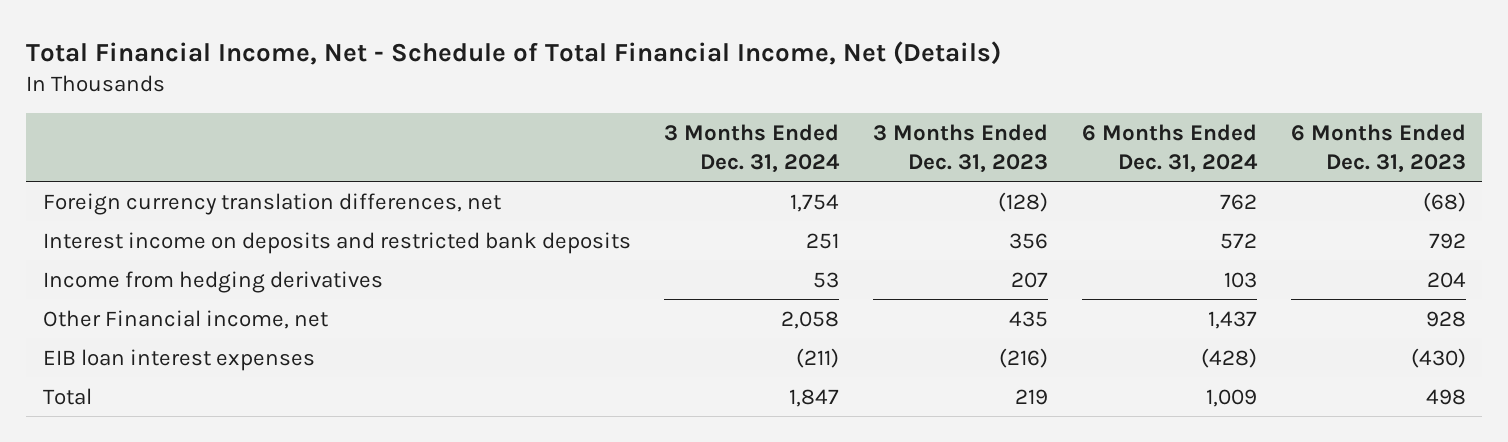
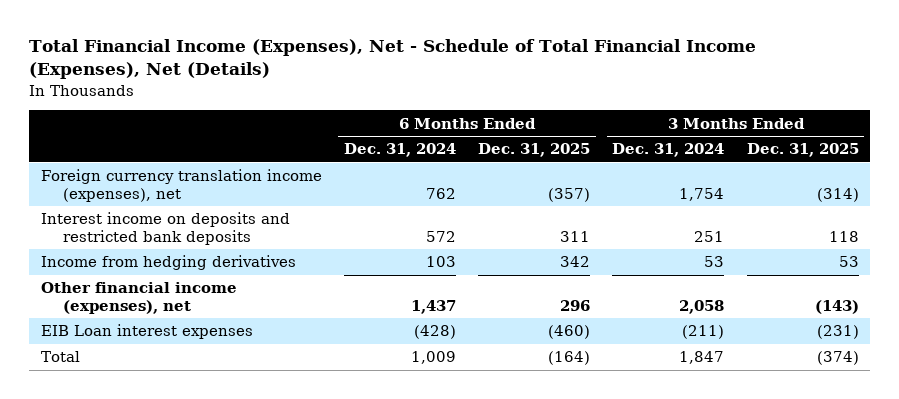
[25,40,1001,65] Total Financial Income, Net - Schedule of Total Financial Income, Net (Details) -> [29,39,757,80] Total Financial Income (Expenses), Net - Schedule of Total Financial Income (Expenses), Net (Details)
[873,124,1049,173] 3 Months Ended Dec. 31, 2023 -> none
[1290,124,1466,173] 6 Months Ended Dec. 31, 2023 -> none
none -> [478,143,591,158] Dec. 31, 2025
none -> [746,143,859,158] Dec. 31, 2025
[42,192,501,215] Foreign currency translation differences, net -> [40,169,322,202] Foreign currency translation income (expenses), net
[42,309,328,329] Other Financial income, net -> [40,282,237,314] Other financial income (expenses), net
[42,348,315,371] EIB loan interest expenses -> [40,324,253,340] EIB Loan interest expenses

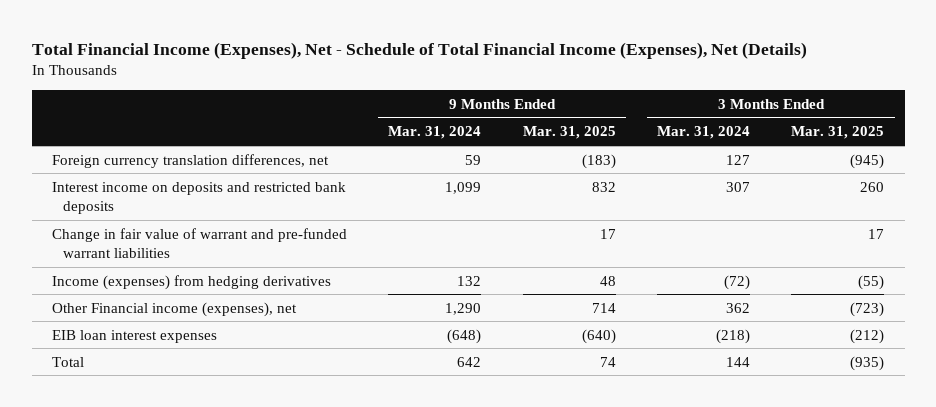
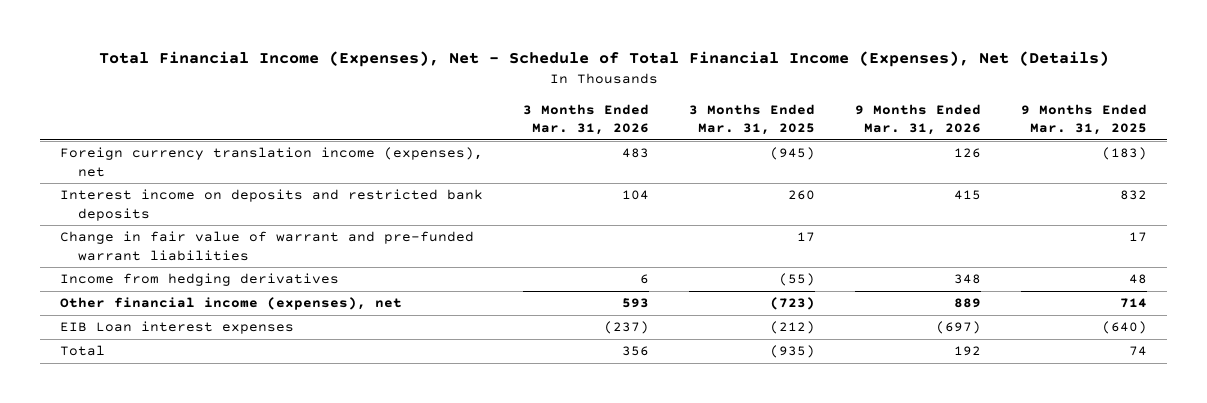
[388,126,482,140] Mar. 31, 2024 -> none
[656,126,750,140] Mar. 31, 2024 -> none
none -> [523,103,650,136] 3 Months Ended Mar. 31, 2026
none -> [855,103,982,136] 9 Months Ended Mar. 31, 2026
[52,153,330,168] Foreign currency translation differences, net -> [60,147,484,177] Foreign currency translation income (expenses), net
[52,274,332,290] Income (expenses) from hedging derivatives -> [60,273,340,287] Income from hedging derivatives
[52,301,298,317] Other Financial income (expenses), net -> [60,297,403,311] Other financial income (expenses), net
[52,329,218,343] EIB loan interest expenses -> [60,321,295,335] EIB Loan interest expenses

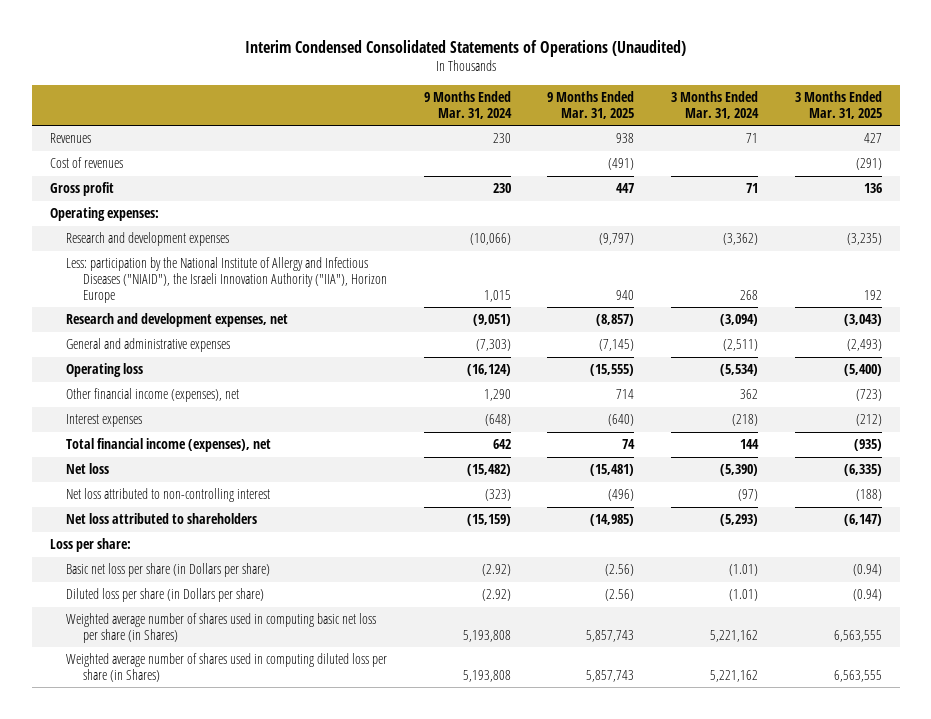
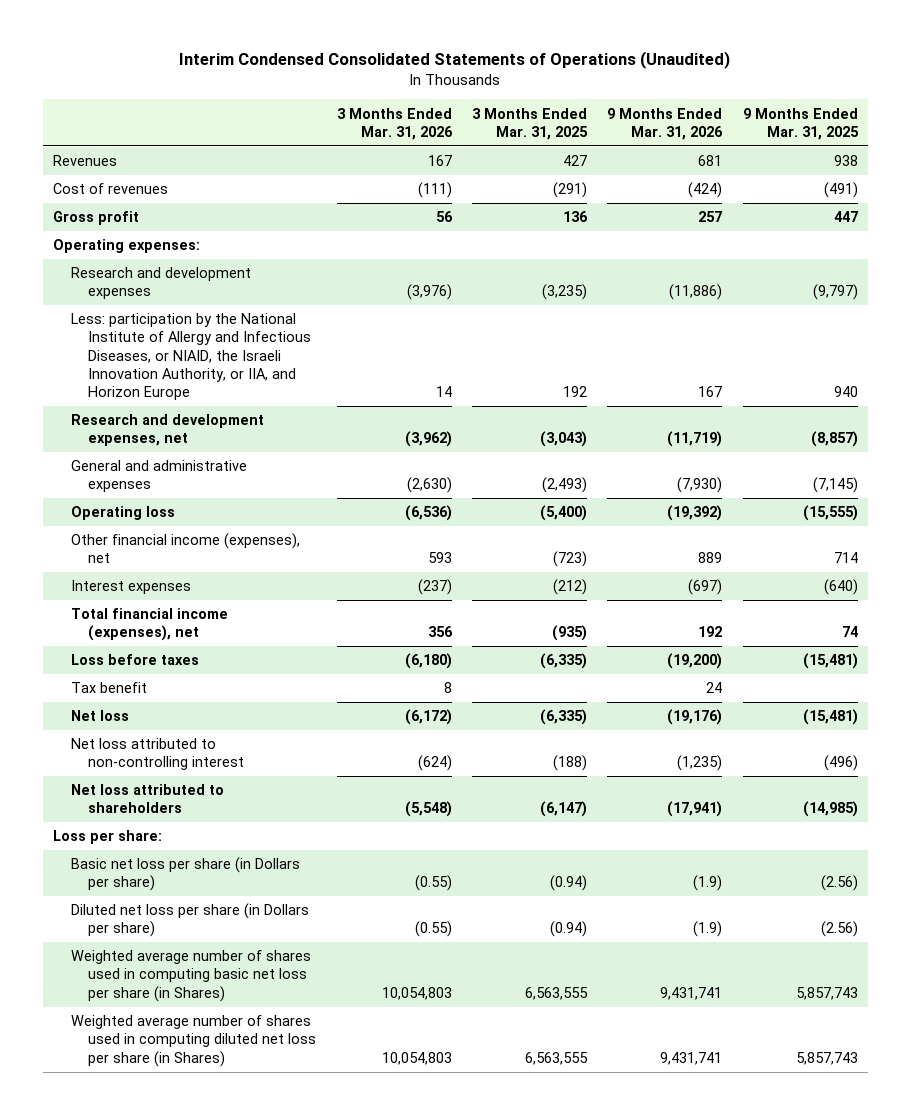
[423,90,512,119] 9 Months Ended Mar. 31, 2024 -> none
[670,90,759,119] 3 Months Ended Mar. 31, 2024 -> none
none -> [336,107,453,140] 3 Months Ended Mar. 31, 2026
none -> [607,107,724,140] 9 Months Ended Mar. 31, 2026
[66,257,387,303] Less: participation by the National Institute of Allergy and Infectious Diseases ("NIAID"), the Israeli Innovation Authority ("IIA"), Horizon Europe -> [70,313,312,401] Less: participation by the National Institute of Allergy and Infectious Diseases, or NIAID, the Israeli Innovation Authority, or IIA, and Horizon Europe
none -> [70,654,199,666] Loss before taxes
none -> [70,682,147,694] Tax benefit
[66,588,265,603] Diluted loss per share (in Dollars per share) -> [70,903,309,938] Diluted net loss per share (in Dollars per share)
[66,653,388,682] Weighted average number of shares used in computing diluted loss per share (in Shares) -> [70,1015,317,1067] Weighted average number of shares used in computing diluted net loss per share (in Shares)

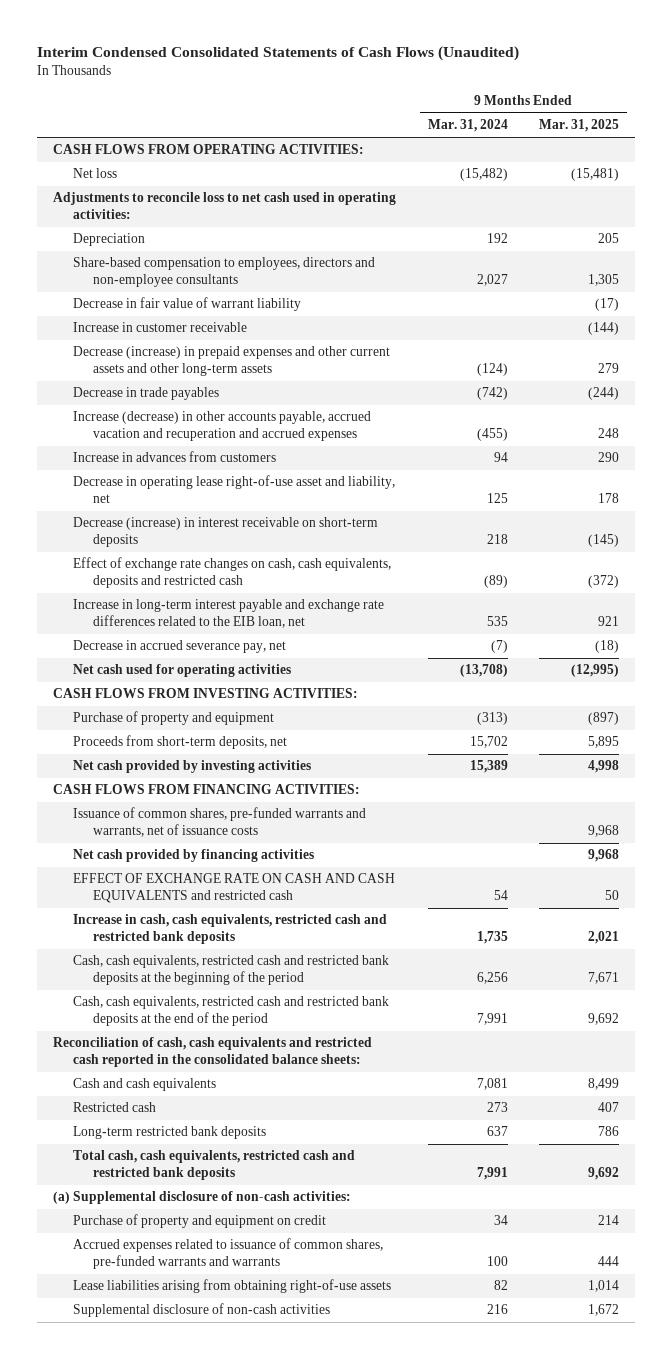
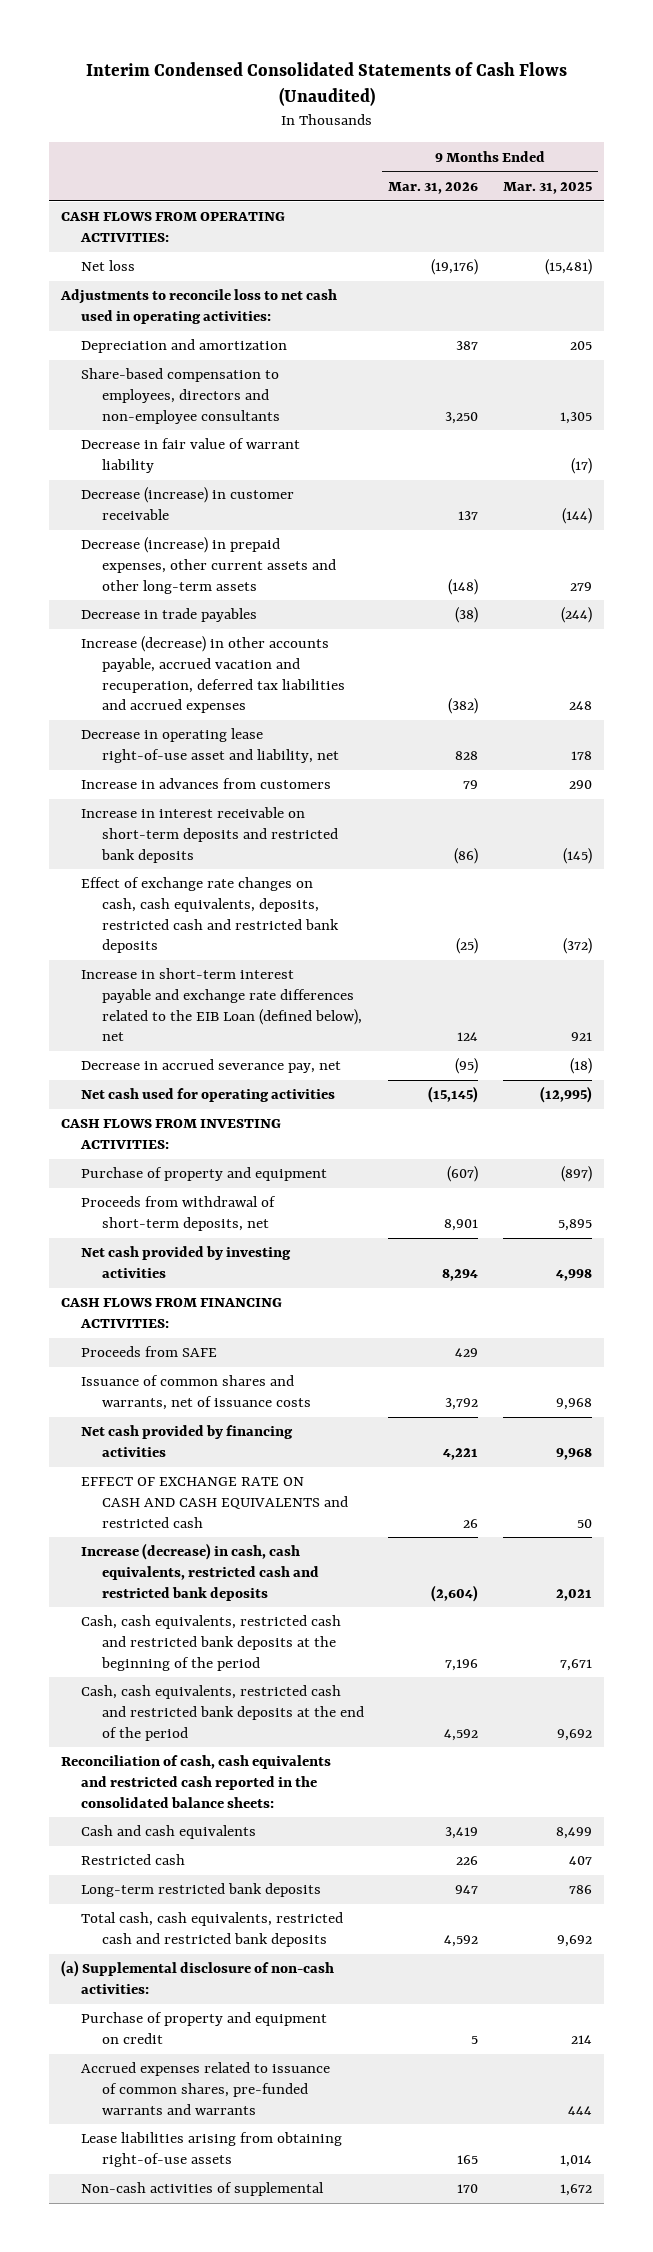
[427,119,508,133] Mar. 31, 2024 -> none
none -> [388,181,479,194] Mar. 31, 2026
[72,233,145,247] Depreciation -> [81,339,288,354] Depreciation and amortization
[72,322,247,333] Increase in customer receivable -> [81,487,295,521] Decrease (increase) in customer receivable
[72,346,390,377] Decrease (increase) in prepaid expenses and other current assets and other long-term assets -> [81,537,336,594] Decrease (increase) in prepaid expenses, other current assets and other long-term assets
[72,411,371,442] Increase (decrease) in other accounts payable, accrued vacation and recuperation and accrued expenses -> [81,636,345,714] Increase (decrease) in other accounts payable, accrued vacation and recuperation, deferred tax liabilities and accrued expenses
[72,451,276,463] Increase in advances from customers -> [81,778,332,790] Increase in advances from customers
[72,517,378,548] Decrease (increase) in interest receivable on short-term deposits -> [81,807,338,863] Increase in interest receivable on short-term deposits and restricted bank deposits
[72,557,391,589] Effect of exchange rate changes on cash, cash equivalents, deposits and restricted cash -> [81,877,339,954] Effect of exchange rate changes on cash, cash equivalents, deposits, restricted cash and restricted bank deposits
[72,599,384,629] Increase in long-term interest payable and exchange rate differences related to the EIB loan, net -> [81,968,362,1042] Increase in short-term interest payable and exchange rate differences related to the EIB Loan (defined below), net
[72,735,287,750] Proceeds from short-term deposits, net -> [81,1196,277,1232] Proceeds from withdrawal of short-term deposits, net
none -> [81,1346,218,1358] Proceeds from SAFE
[72,807,366,838] Issuance of common shares, pre-funded warrants and warrants, net of issuance costs -> [81,1375,311,1411] Issuance of common shares and warrants, net of issuance costs
[72,914,387,945] Increase in cash, cash equivalents, restricted cash and restricted bank deposits -> [81,1543,319,1601] Increase (decrease) in cash, cash equivalents, restricted cash and restricted bank deposits
[72,1303,330,1318] Supplemental disclosure of non-cash activities -> [81,2182,325,2197] Non-cash activities of supplemental

